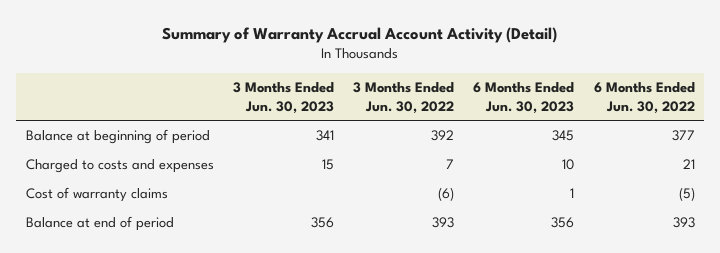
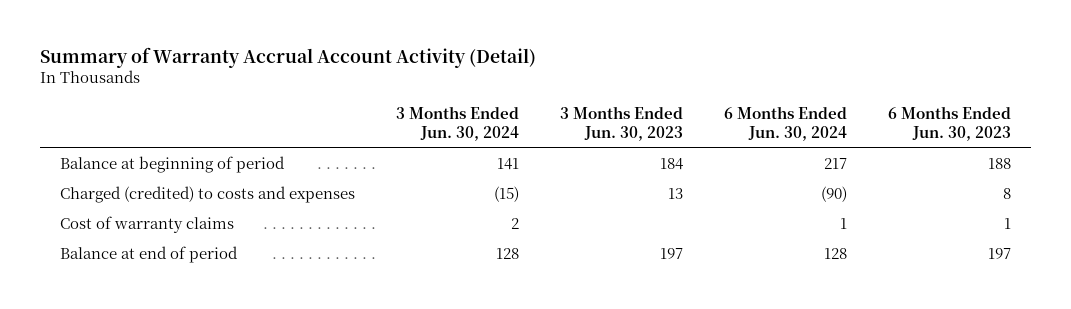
[353,81,455,114] 3 Months Ended Jun. 30, 2022 -> none
[593,81,695,114] 6 Months Ended Jun. 30, 2022 -> none
none -> [395,105,519,142] 3 Months Ended Jun. 30, 2024
none -> [723,105,847,142] 6 Months Ended Jun. 30, 2024
[315,130,334,142] 341 -> [659,158,683,171] 184
[552,130,575,142] 345 -> [987,158,1011,170] 188
[25,159,214,174] Charged to costs and expenses -> [60,186,356,204] Charged (credited) to costs and expenses
[321,159,334,171] 15 -> [667,188,683,200] 13
[562,159,575,171] 10 -> [1002,188,1011,200] 8
[310,217,334,229] 356 -> [659,248,683,260] 197
[551,217,575,229] 356 -> [987,248,1011,260] 197

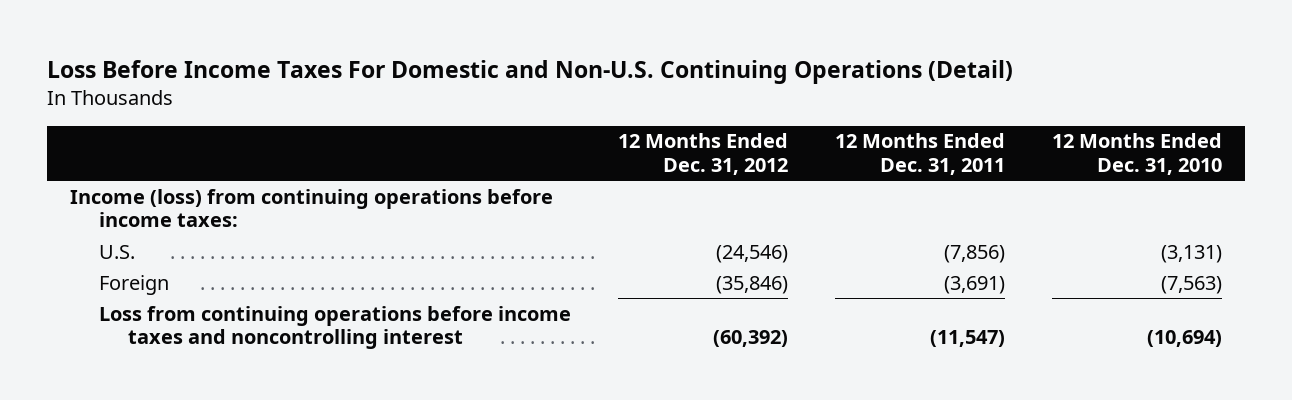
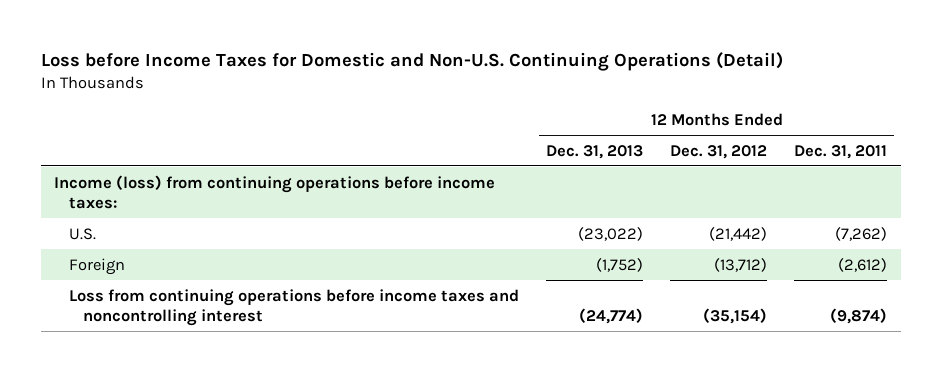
[46,60,1013,85] Loss Before Income Taxes For Domestic and Non-U.S. Continuing Operations (Detail) -> [40,51,783,71] Loss before Income Taxes for Domestic and Non-U.S. Continuing Operations (Detail)
[1051,133,1222,175] 12 Months Ended Dec. 31, 2010 -> none
none -> [545,144,643,159] Dec. 31, 2013
[715,244,788,263] (24,546) -> [709,226,768,241] (21,442)
[943,244,1005,263] (7,856) -> [835,226,888,241] (7,262)
[715,275,788,294] (35,846) -> [714,257,768,272] (13,712)
[943,275,1005,294] (3,691) -> [838,257,888,272] (2,612)
[712,330,788,348] (60,392) -> [703,307,768,324] (35,154)
[929,330,1005,348] (11,547) -> [830,307,888,324] (9,874)

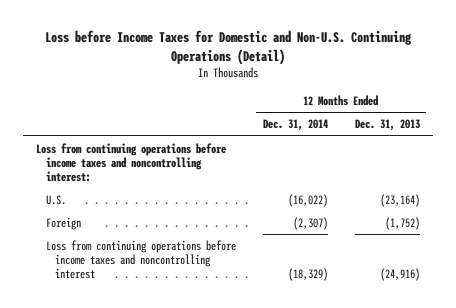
[670,144,768,159] Dec. 31, 2012 -> none
[794,144,888,159] Dec. 31, 2011 -> none
none -> [262,119,328,132] Dec. 31, 2014
[54,174,496,209] Income (loss) from continuing operations before income taxes: -> [36,142,227,182] Loss from continuing operations before income taxes and noncontrolling interest:
[577,226,643,241] (23,022) -> [379,193,420,207] (23,164)
[578,307,643,324] (24,774) -> [379,267,420,281] (24,916)

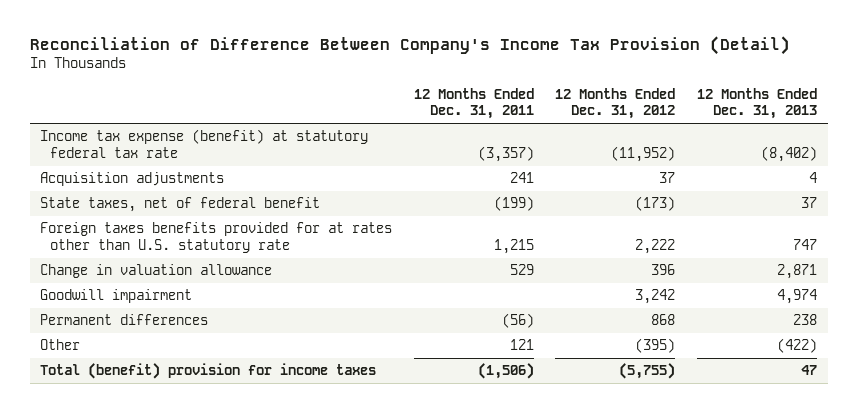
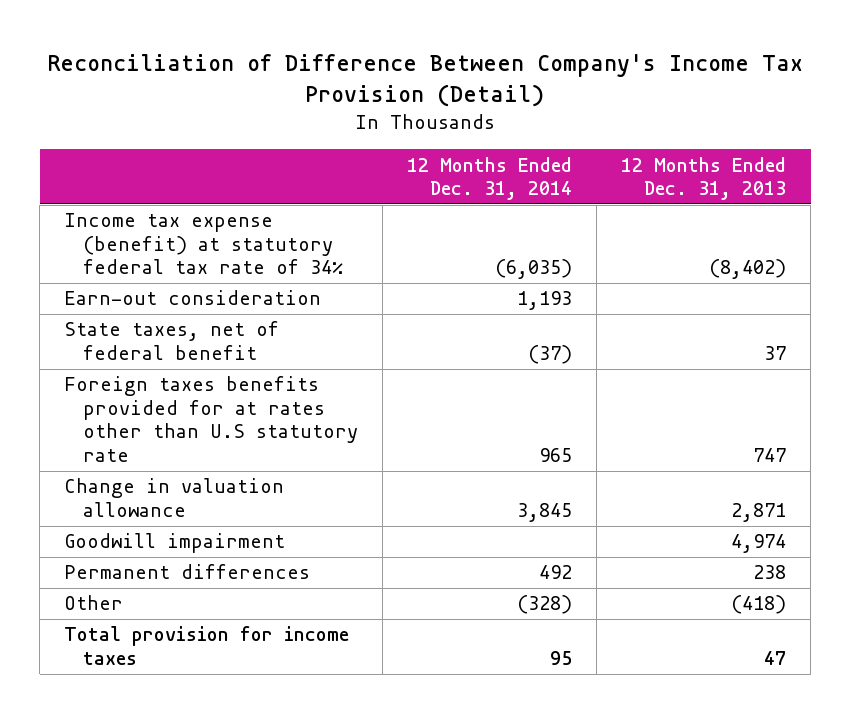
[413,88,534,120] 12 Months Ended Dec. 31, 2011 -> none
[555,88,676,120] 12 Months Ended Dec. 31, 2012 -> none
none -> [407,156,573,201] 12 Months Ended Dec. 31, 2014
[40,172,225,187] Acquisition adjustments -> none
[40,129,369,158] Income tax expense (benefit) at statutory federal tax rate -> [64,213,343,275] Income tax expense (benefit) at statutory federal tax rate of 34%
none -> [64,290,322,306] Earn-out consideration
[40,222,393,253] Foreign taxes benefits provided for at rates other than U.S. statutory rate -> [64,376,358,462] Foreign taxes benefits provided for at rates other than U.S statutory rate
[776,338,817,354] (422) -> [731,595,787,615] (418)
[40,363,377,380] Total (benefit) provision for income taxes -> [64,626,350,665] Total provision for income taxes

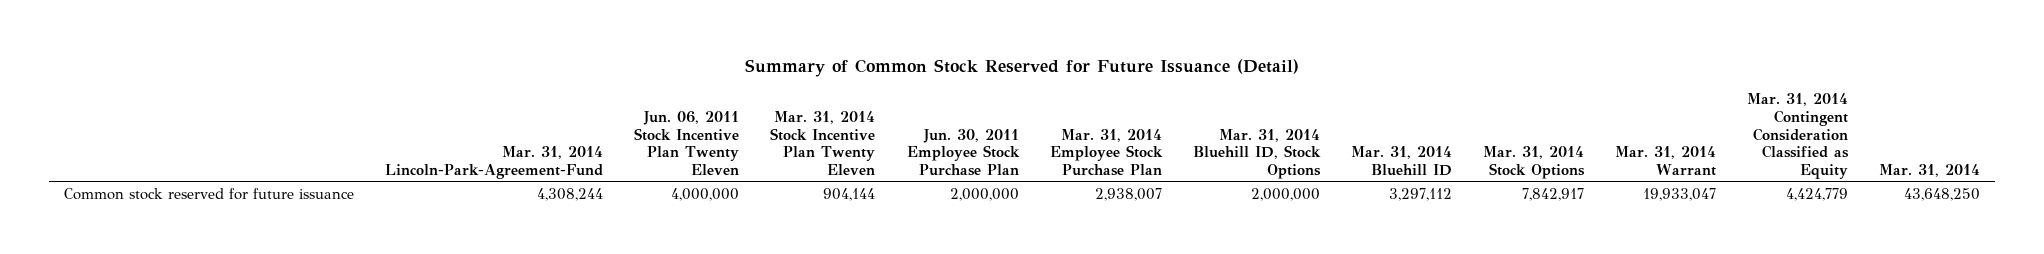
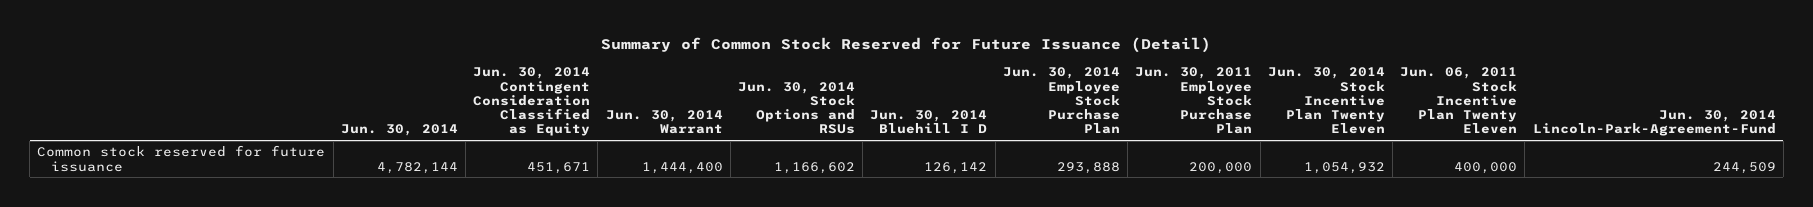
[385,146,604,179] Mar. 31, 2014 Lincoln-Park-Agreement-Fund -> none
[770,111,876,175] Mar. 31, 2014 Stock Incentive Plan Twenty Eleven -> none
[1049,128,1163,176] Mar. 31, 2014 Employee Stock Purchase Plan -> none
[1192,128,1321,179] Mar. 31, 2014 Bluehill ID, Stock Options -> none
[1350,146,1452,176] Mar. 31, 2014 Bluehill ID -> none
[1482,146,1585,179] Mar. 31, 2014 Stock Options -> none
[1614,146,1716,176] Mar. 31, 2014 Warrant -> none
[1746,93,1849,179] Mar. 31, 2014 Contingent Consideration Classified as Equity -> none
[1878,163,1980,177] Mar. 31, 2014 -> none
none -> [340,124,458,137] Jun. 30, 2014
none -> [473,67,591,137] Jun. 30, 2014 Contingent Consideration Classified as Equity
none -> [605,110,723,135] Jun. 30, 2014 Warrant
none -> [738,81,856,135] Jun. 30, 2014 Stock Options and RSUs
none -> [870,110,988,135] Jun. 30, 2014 Bluehill I D
none -> [1002,67,1120,135] Jun. 30, 2014 Employee Stock Purchase Plan
none -> [1267,67,1385,135] Jun. 30, 2014 Stock Incentive Plan Twenty Eleven
none -> [1532,110,1776,137] Jun. 30, 2014 Lincoln-Park-Agreement-Fund
[671,187,740,201] 4,000,000 -> [1454,161,1518,174] 400,000
[949,187,1019,201] 2,000,000 -> [1189,161,1253,174] 200,000

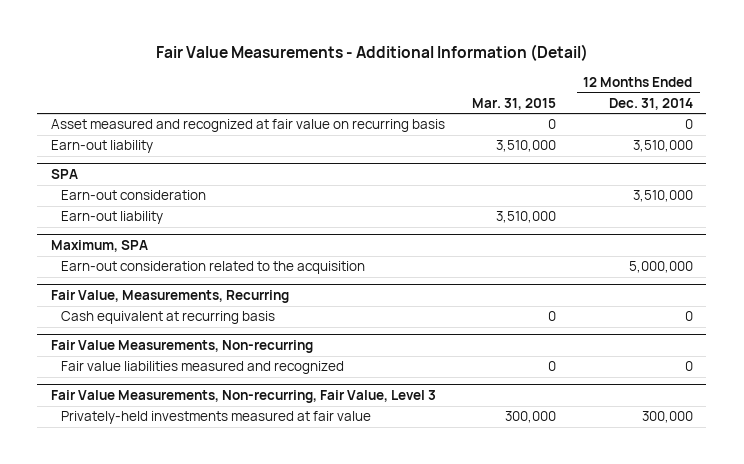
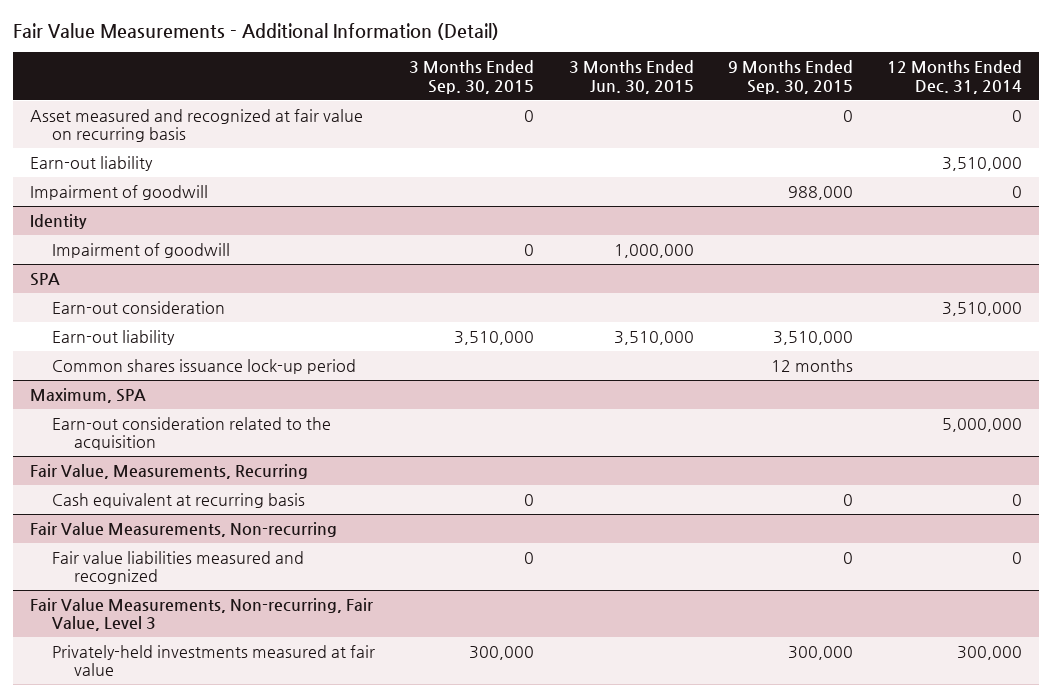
[472,97,557,110] Mar. 31, 2015 -> none
none -> [409,60,535,94] 3 Months Ended Sep. 30, 2015
none -> [568,60,694,94] 3 Months Ended Jun. 30, 2015
none -> [727,60,853,94] 9 Months Ended Sep. 30, 2015
none -> [29,184,208,200] Impairment of goodwill
none -> [29,213,87,229] Identity
none -> [51,242,230,258] Impairment of goodwill
none -> [51,358,356,374] Common shares issuance lock-up period

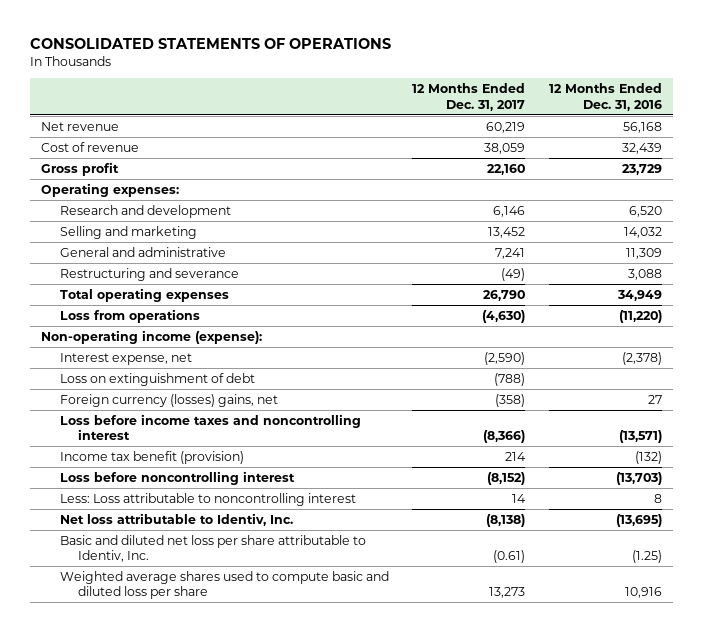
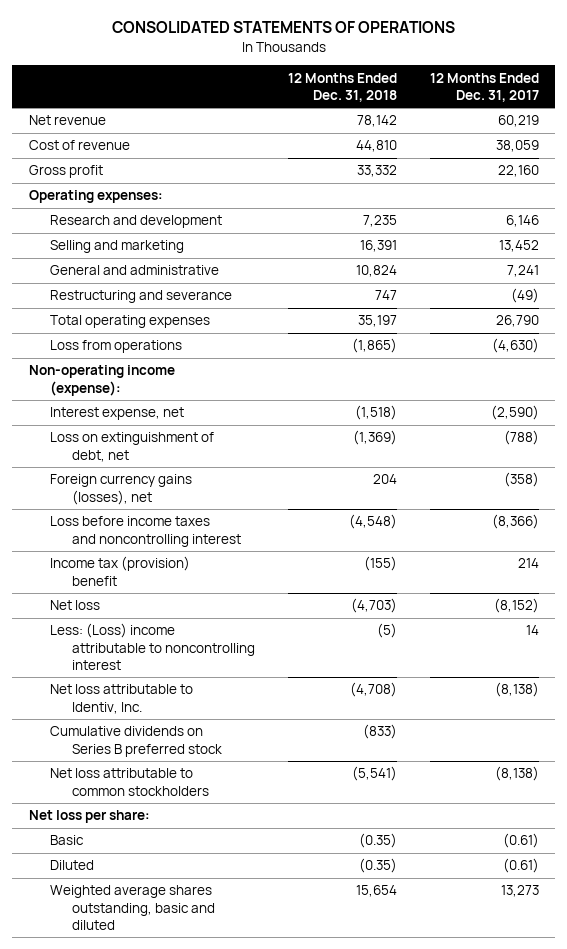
[548,83,662,111] 12 Months Ended Dec. 31, 2016 -> none
none -> [287,72,397,102] 12 Months Ended Dec. 31, 2018
[59,372,255,386] Loss on extinguishment of debt -> [50,432,215,462] Loss on extinguishment of debt, net
[59,393,278,407] Foreign currency (losses) gains, net -> [50,474,193,505] Foreign currency gains (losses), net
[59,450,244,464] Income tax benefit (provision) -> [50,556,191,586] Income tax (provision) benefit
[59,470,295,485] Loss before noncontrolling interest -> [50,600,101,611] Net loss
[59,492,356,506] Less: Loss attributable to noncontrolling interest -> [50,623,255,670] Less: (Loss) income attributable to noncontrolling interest
[59,534,366,563] Basic and diluted net loss per share attributable to Identiv, Inc. -> none
none -> [50,726,222,757] Cumulative dividends on Series B preferred stock
none -> [50,768,209,796] Net loss attributable to common stockholders
none -> [28,810,150,824] Net loss per share:
none -> [50,835,85,846] Basic
none -> [50,860,95,871] Diluted
[59,570,389,600] Weighted average shares used to compute basic and diluted loss per share -> [50,885,215,930] Weighted average shares outstanding, basic and diluted

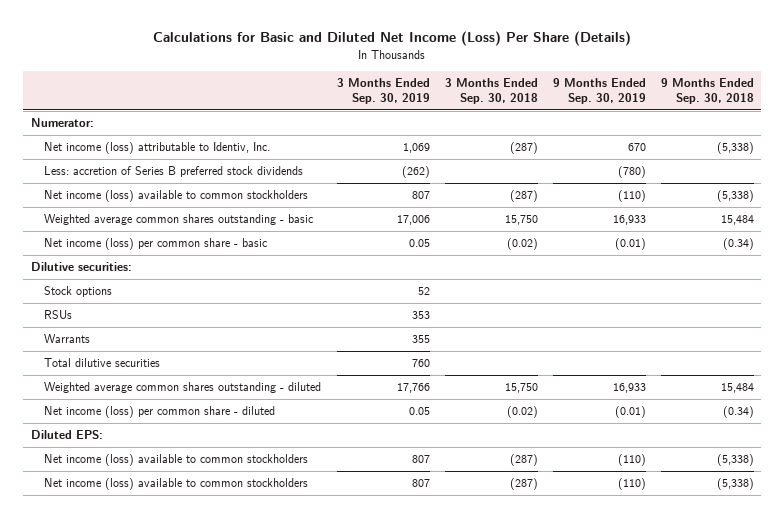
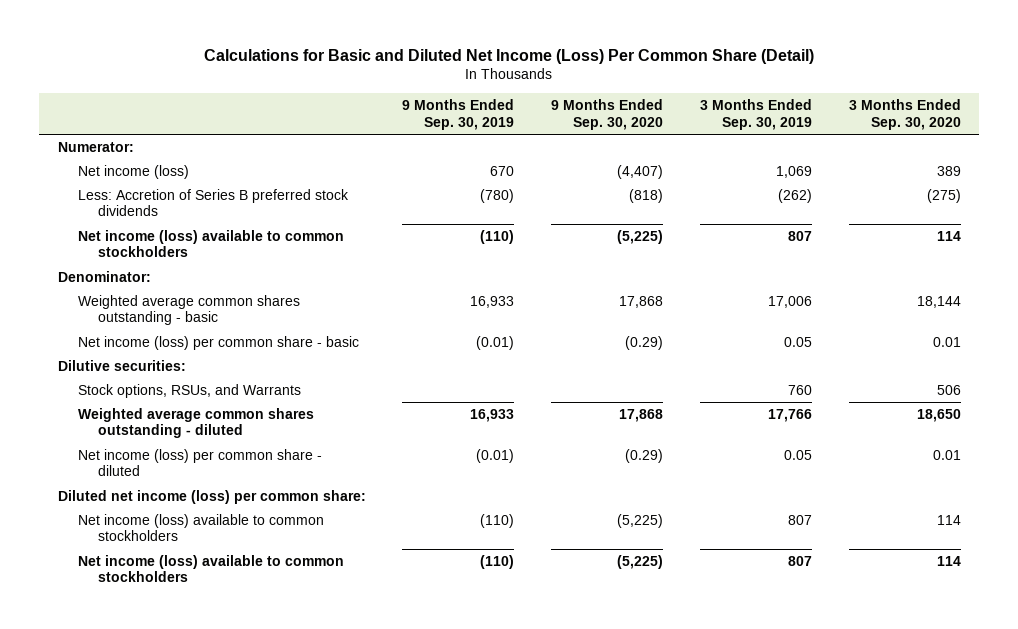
[153,31,632,47] Calculations for Basic and Diluted Net Income (Loss) Per Share (Details) -> [204,48,815,64] Calculations for Basic and Diluted Net Income (Loss) Per Common Share (Detail)
[444,78,538,104] 3 Months Ended Sep. 30, 2018 -> none
[660,78,754,104] 9 Months Ended Sep. 30, 2018 -> none
none -> [551,99,664,130] 9 Months Ended Sep. 30, 2020
none -> [848,99,961,130] 3 Months Ended Sep. 30, 2020
[44,142,271,155] Net income (loss) attributable to Identiv, Inc. -> [77,165,189,180] Net income (loss)
[44,166,304,178] Less: accretion of Series B preferred stock dividends -> [77,189,349,217] Less: Accretion of Series B preferred stock dividends
none -> [57,271,151,283] Denominator:
[44,286,113,298] Stock options -> none
[44,310,73,320] RSUs -> none
[44,334,91,344] Warrants -> none
[44,358,161,368] Total dilutive securities -> [77,384,301,399] Stock options, RSUs, and Warrants
[30,430,103,440] Diluted EPS: -> [57,490,366,505] Diluted net income (loss) per common share:

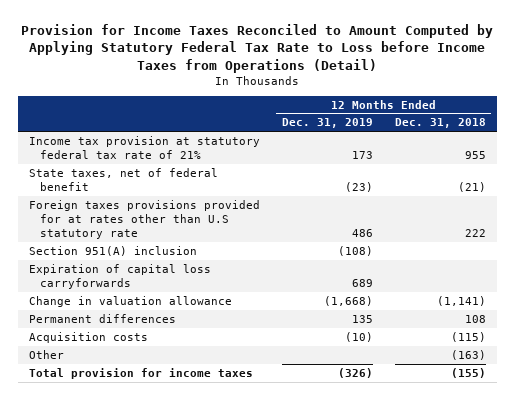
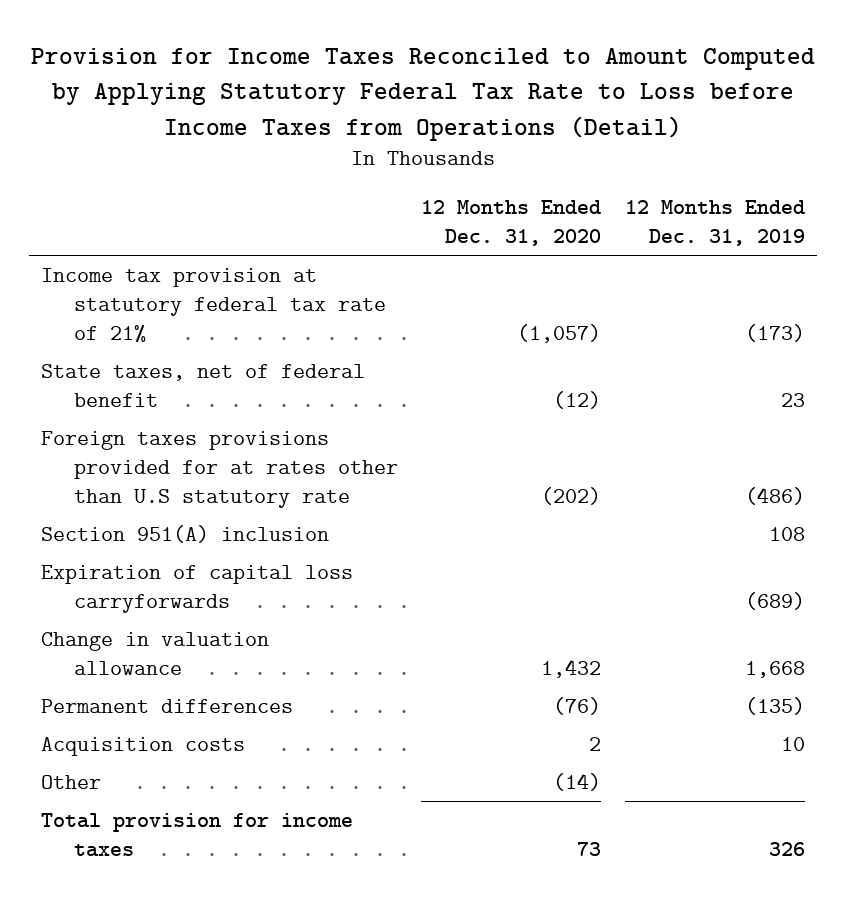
[394,118,486,129] Dec. 31, 2018 -> none
none -> [421,199,602,246] 12 Months Ended Dec. 31, 2020
[351,150,373,159] 173 -> [745,324,806,343] (173)
[344,181,373,192] (23) -> [781,393,806,408] 23
[351,228,373,237] 486 -> [745,487,806,506] (486)
[337,245,373,256] (108) -> [769,527,806,542] 108
[351,278,373,287] 689 -> [745,592,806,611] (689)
[323,295,373,306] (1,668) -> [745,661,806,679] 1,668
[351,314,373,323] 135 -> [745,697,806,716] (135)
[344,331,373,342] (10) -> [781,737,806,752] 10
[337,367,373,378] (326) -> [769,842,806,857] 326

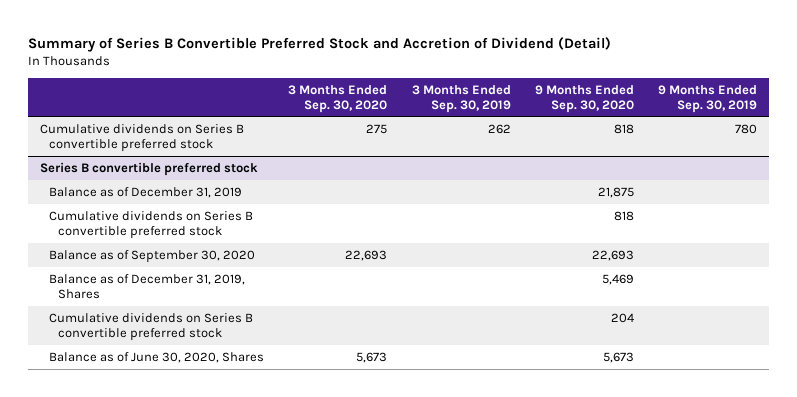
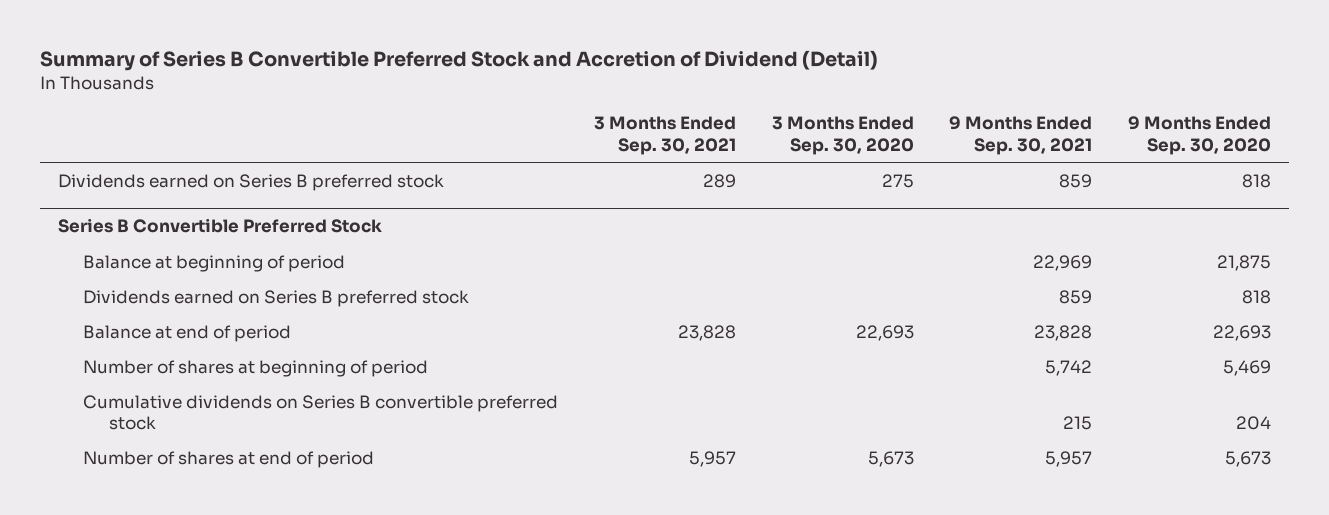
[411,84,511,113] 3 Months Ended Sep. 30, 2019 -> none
[657,84,757,113] 9 Months Ended Sep. 30, 2019 -> none
none -> [594,116,737,156] 3 Months Ended Sep. 30, 2021
none -> [949,116,1093,156] 9 Months Ended Sep. 30, 2021
[39,123,244,152] Cumulative dividends on Series B convertible preferred stock -> [57,173,444,191] Dividends earned on Series B preferred stock
[39,161,258,176] Series B convertible preferred stock -> [57,218,382,234] Series B Convertible Preferred Stock
[49,186,243,198] Balance as of December 31, 2019 -> [83,254,346,272] Balance at beginning of period
[49,210,254,239] Cumulative dividends on Series B convertible preferred stock -> [83,289,470,307] Dividends earned on Series B preferred stock
[49,249,256,263] Balance as of September 30, 2020 -> [83,324,292,342] Balance at end of period
[49,273,246,299] Balance as of December 31, 2019, Shares -> [83,359,429,377] Number of shares at beginning of period
[49,351,265,363] Balance as of June 30, 2020, Shares -> [83,450,375,468] Number of shares at end of period

